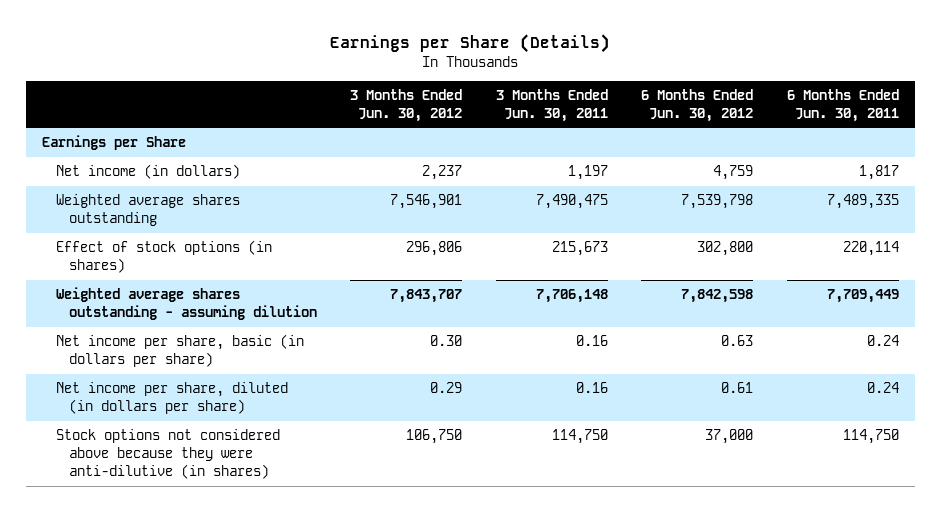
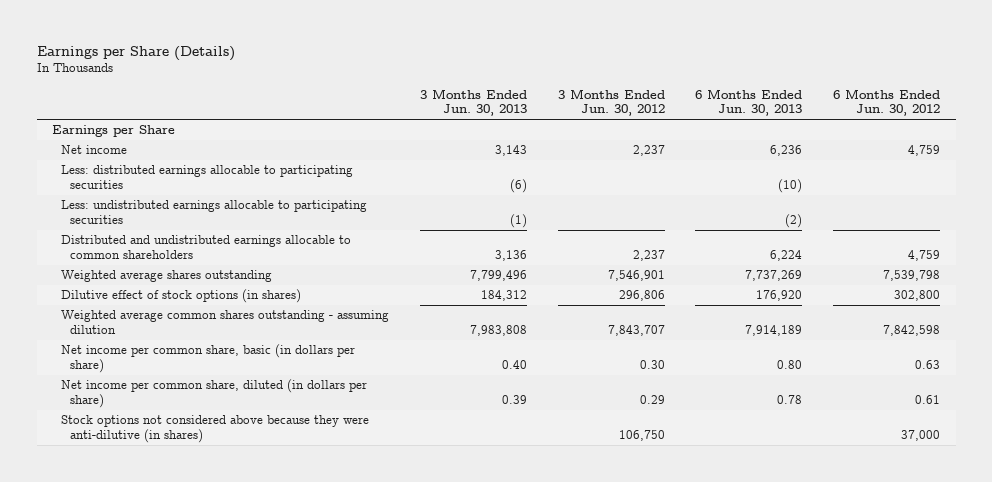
[495,88,608,122] 3 Months Ended Jun. 30, 2011 -> none
[786,88,899,122] 6 Months Ended Jun. 30, 2011 -> none
none -> [419,88,527,117] 3 Months Ended Jun. 30, 2013
none -> [695,88,803,117] 6 Months Ended Jun. 30, 2013
none -> [60,145,127,155] Net income
none -> [60,165,353,189] Less: distributed earnings allocable to participating securities
none -> [60,200,367,224] Less: undistributed earnings allocable to participating securities
[55,164,240,180] Net income (in dollars) -> [60,235,351,259] Distributed and undistributed earnings allocable to common shareholders
[55,240,272,274] Effect of stock options (in shares) -> [60,289,301,304] Dilutive effect of stock options (in shares)
[55,287,317,321] Weighted average shares outstanding - assuming dilution -> [60,310,389,334] Weighted average common shares outstanding - assuming dilution
[55,334,304,368] Net income per share, basic (in dollars per share) -> [60,344,355,373] Net income per common share, basic (in dollars per share)
[55,382,288,415] Net income per share, diluted (in dollars per share) -> [60,379,367,408] Net income per common share, diluted (in dollars per share)

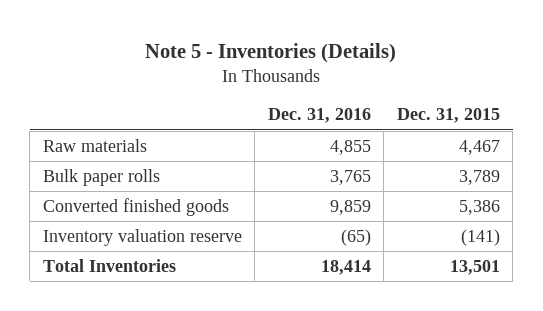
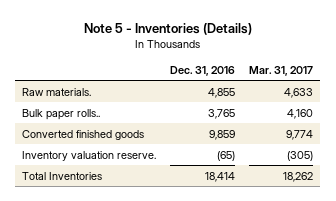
[396,108,500,124] Dec. 31, 2015 -> none
none -> [249,65,314,76] Mar. 31, 2017
[42,138,147,152] Raw materials -> [22,87,92,96] Raw materials.
[42,168,160,186] Bulk paper rolls -> [22,108,101,120] Bulk paper rolls..
[42,228,242,246] Inventory valuation reserve -> [22,150,157,161] Inventory valuation reserve.

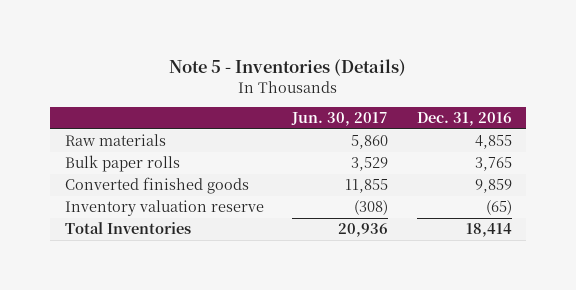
[249,65,314,76] Mar. 31, 2017 -> none
none -> [291,112,389,127] Jun. 30, 2017
[22,87,92,96] Raw materials. -> [64,134,166,147] Raw materials
[22,108,101,120] Bulk paper rolls.. -> [64,155,180,173] Bulk paper rolls
[22,150,157,161] Inventory valuation reserve. -> [64,200,264,217] Inventory valuation reserve

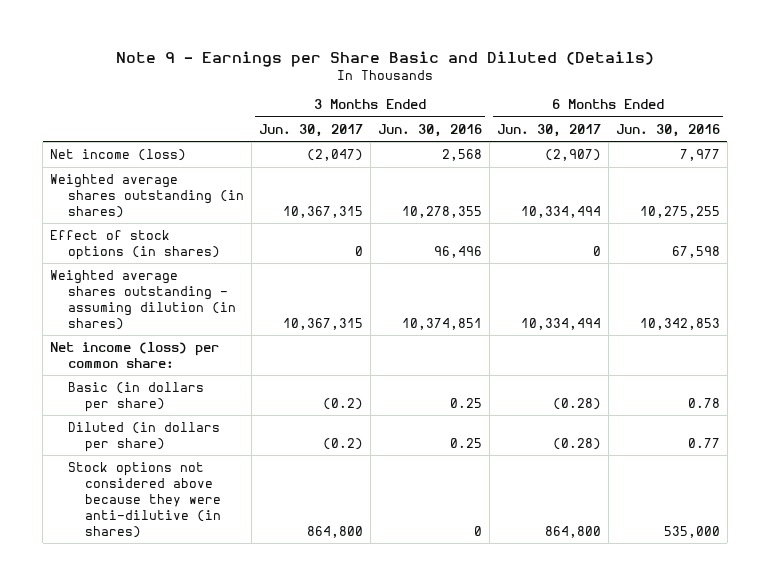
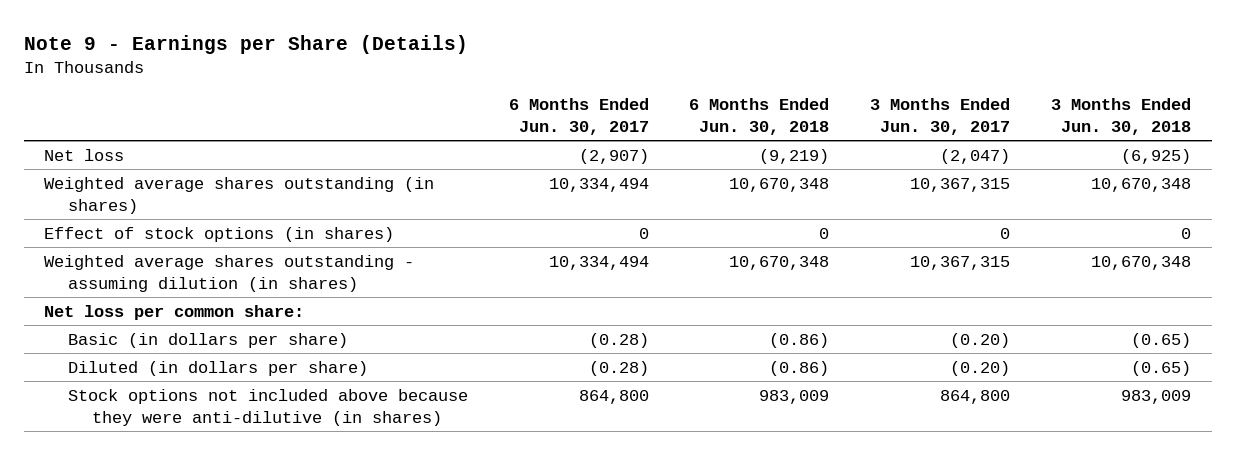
[116,50,655,67] Note 9 - Earnings per Share Basic and Diluted (Details) -> [23,35,468,55] Note 9 - Earnings per Share (Details)
[377,124,482,138] Jun. 30, 2016 -> none
[615,124,720,138] Jun. 30, 2016 -> none
none -> [689,98,830,136] 6 Months Ended Jun. 30, 2018
none -> [1051,98,1192,136] 3 Months Ended Jun. 30, 2018
[50,149,187,162] Net income (loss) -> [43,148,124,161] Net loss
[50,342,220,368] Net income (loss) per common share: -> [43,304,304,320] Net loss per common share:
[322,397,363,410] (0.2) -> [950,332,1011,348] (0.20)
[322,437,363,450] (0.2) -> [950,360,1011,376] (0.20)
[67,462,222,538] Stock options not considered above because they were anti-dilutive (in shares) -> [67,388,468,426] Stock options not included above because they were anti-dilutive (in shares)

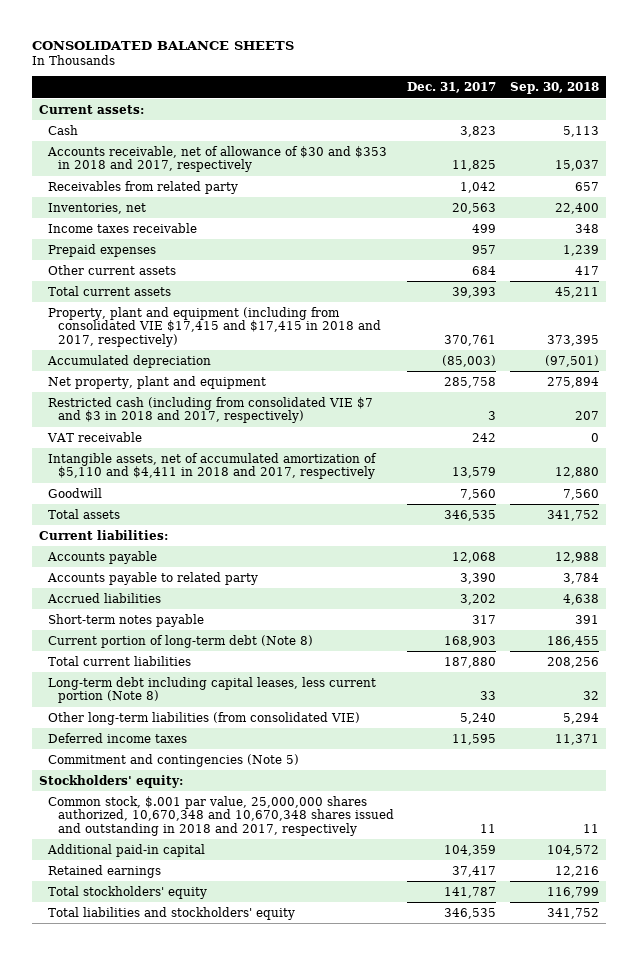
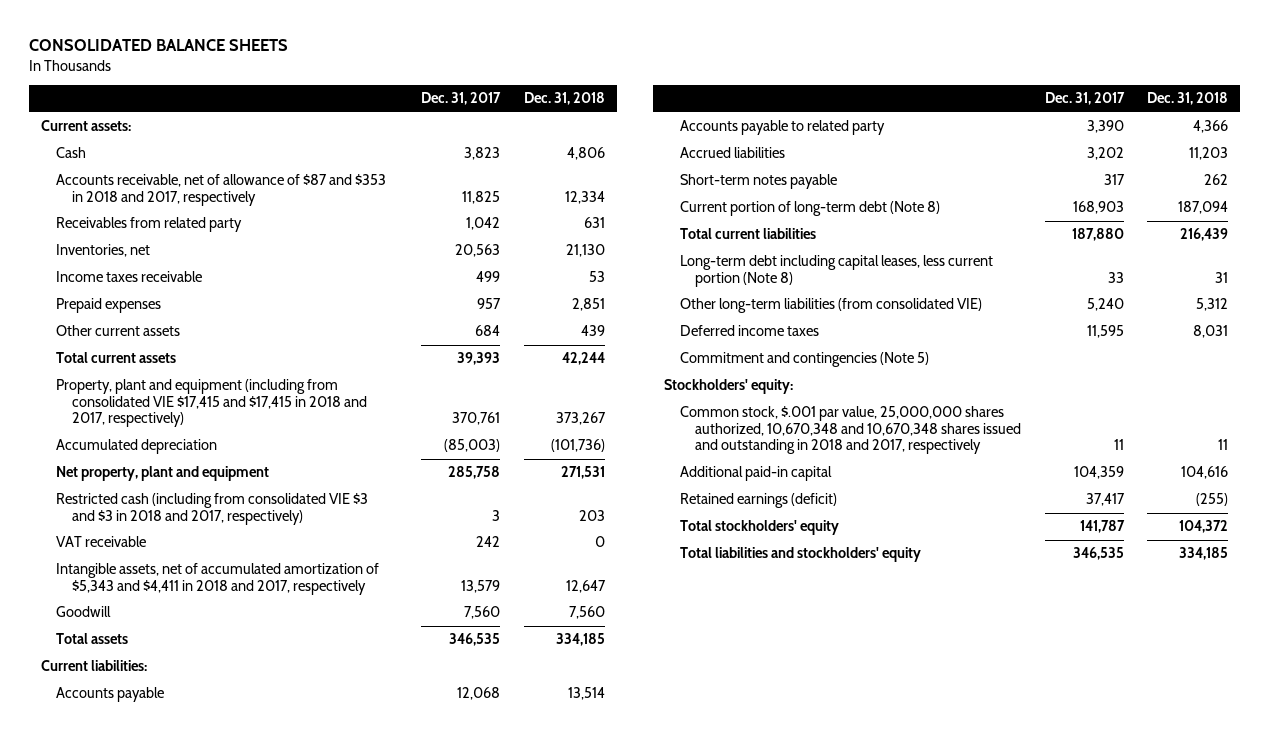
[510,82,600,95] Sep. 30, 2018 -> none
none -> [523,92,605,106] Dec. 31, 2018
[47,145,388,173] Accounts receivable, net of allowance of $30 and $353 in 2018 and 2017, respectively -> [56,174,387,206] Accounts receivable, net of allowance of $87 and $353 in 2018 and 2017, respectively
[48,396,374,424] Restricted cash (including from consolidated VIE $7 and $3 in 2018 and 2017, respectively) -> [56,493,369,525] Restricted cash (including from consolidated VIE $3 and $3 in 2018 and 2017, respectively)
[48,452,378,480] Intangible assets, net of accumulated amortization of $5,110 and $4,411 in 2018 and 2017, respectively -> [56,563,380,595] Intangible assets, net of accumulated amortization of $5,343 and $4,411 in 2018 and 2017, respectively
[48,864,162,878] Retained earnings -> [679,493,837,509] Retained earnings (deficit)

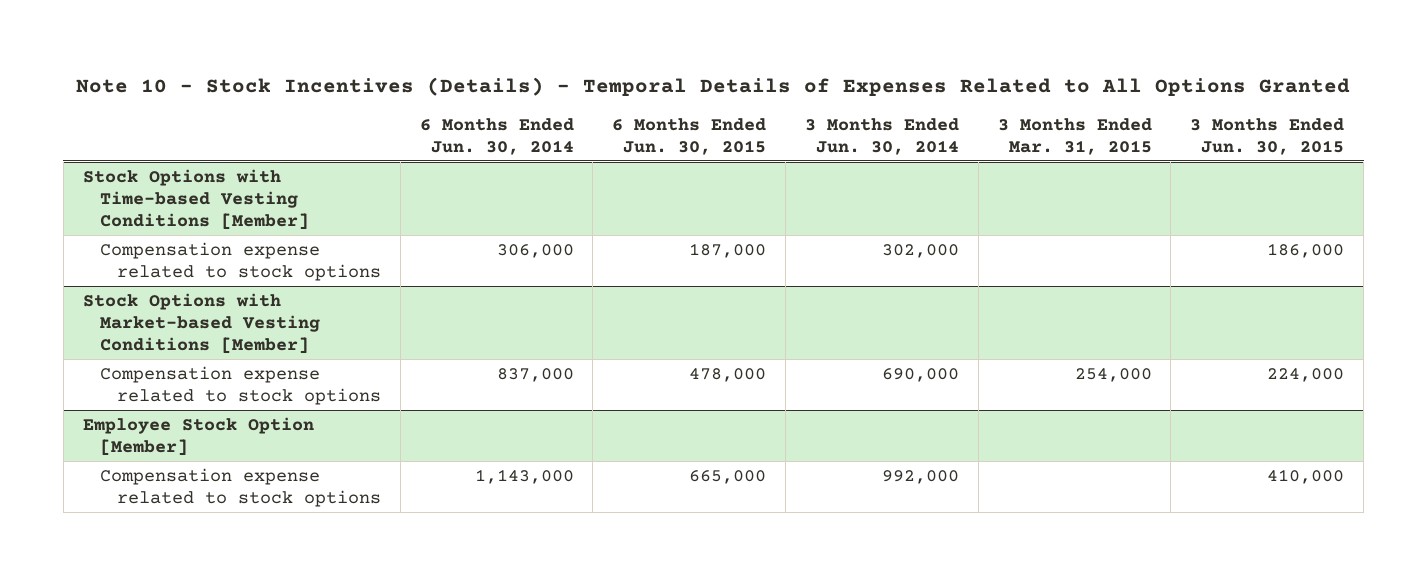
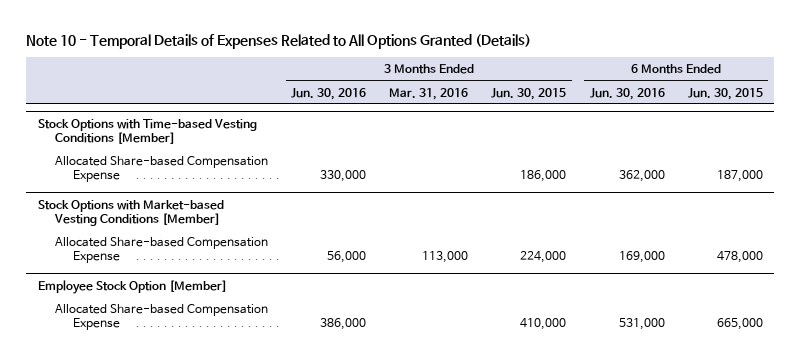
[76,76,1351,96] Note 10 - Stock Incentives (Details) - Temporal Details of Expenses Related to All Options Granted -> [26,34,532,50] Note 10 - Temporal Details of Expenses Related to All Options Granted (Details)
[419,117,574,155] 6 Months Ended Jun. 30, 2014 -> none
[804,117,959,155] 3 Months Ended Jun. 30, 2014 -> none
[997,117,1152,155] 3 Months Ended Mar. 31, 2015 -> none
none -> [291,87,367,100] Jun. 30, 2016
none -> [389,87,469,100] Mar. 31, 2016
none -> [589,87,665,100] Jun. 30, 2016
[99,241,381,281] Compensation expense related to stock options -> [55,155,269,182] Allocated Share-based Compensation Expense
[99,365,381,405] Compensation expense related to stock options -> [55,236,269,263] Allocated Share-based Compensation Expense
[99,467,381,507] Compensation expense related to stock options -> [55,303,269,330] Allocated Share-based Compensation Expense

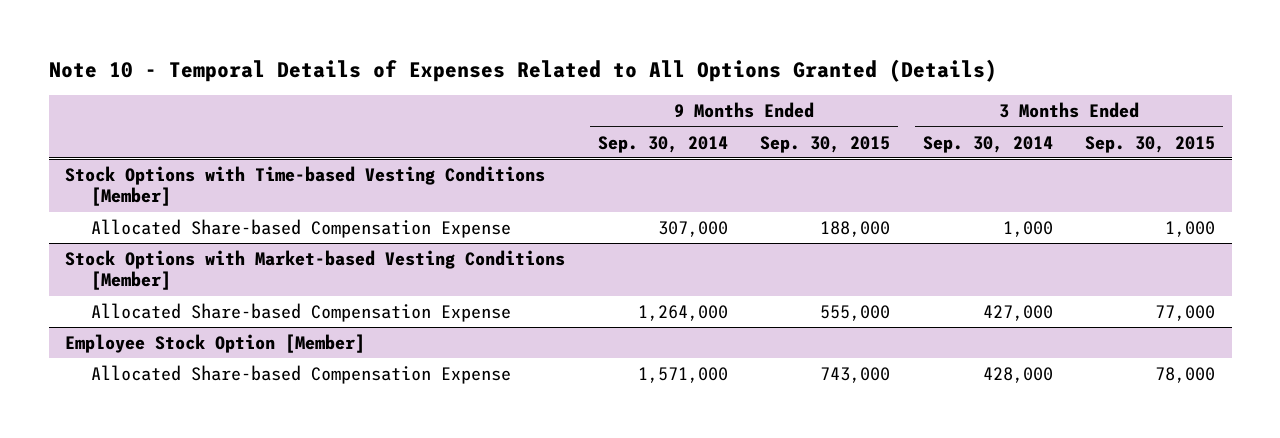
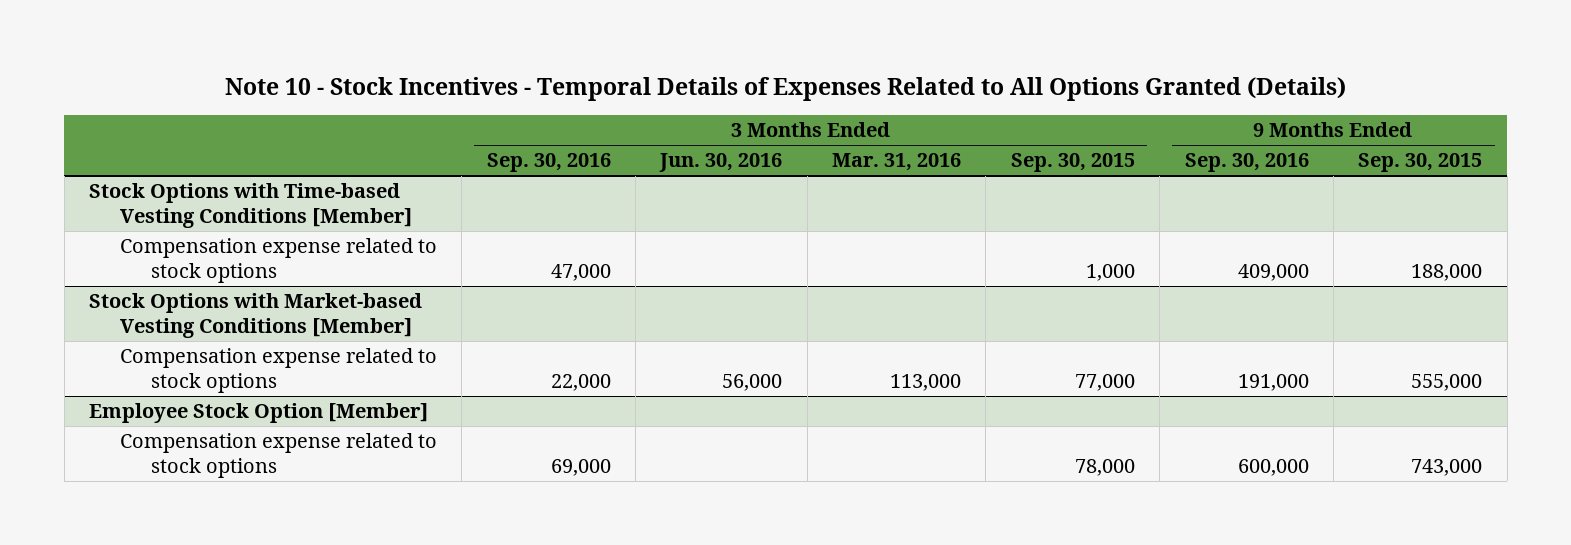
[48,59,997,83] Note 10 - Temporal Details of Expenses Related to All Options Granted (Details) -> [224,77,1346,102] Note 10 - Stock Incentives - Temporal Details of Expenses Related to All Options Granted (Details)
[597,135,728,153] Sep. 30, 2014 -> none
[922,135,1053,153] Sep. 30, 2014 -> none
none -> [486,153,611,173] Sep. 30, 2016
none -> [659,153,783,173] Jun. 30, 2016
none -> [832,153,962,172] Mar. 31, 2016
none -> [1184,153,1309,173] Sep. 30, 2016
[90,219,511,239] Allocated Share-based Compensation Expense -> [119,238,437,283] Compensation expense related to stock options
[90,303,511,323] Allocated Share-based Compensation Expense -> [119,348,437,393] Compensation expense related to stock options
[90,365,511,385] Allocated Share-based Compensation Expense -> [119,433,437,478] Compensation expense related to stock options

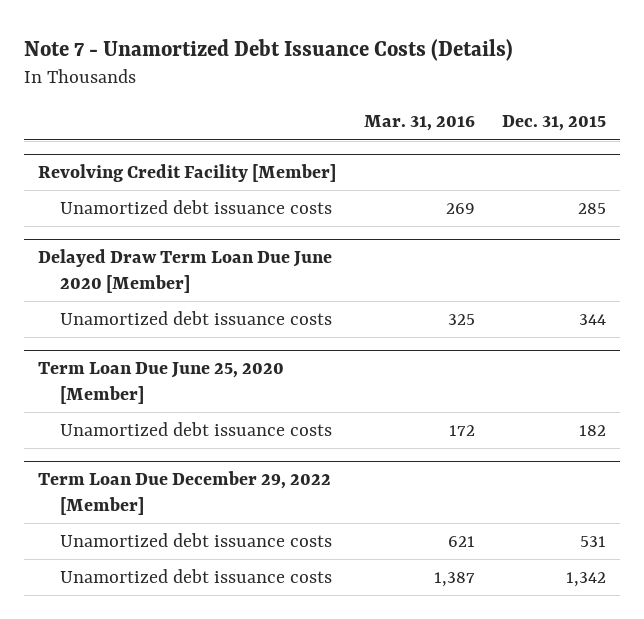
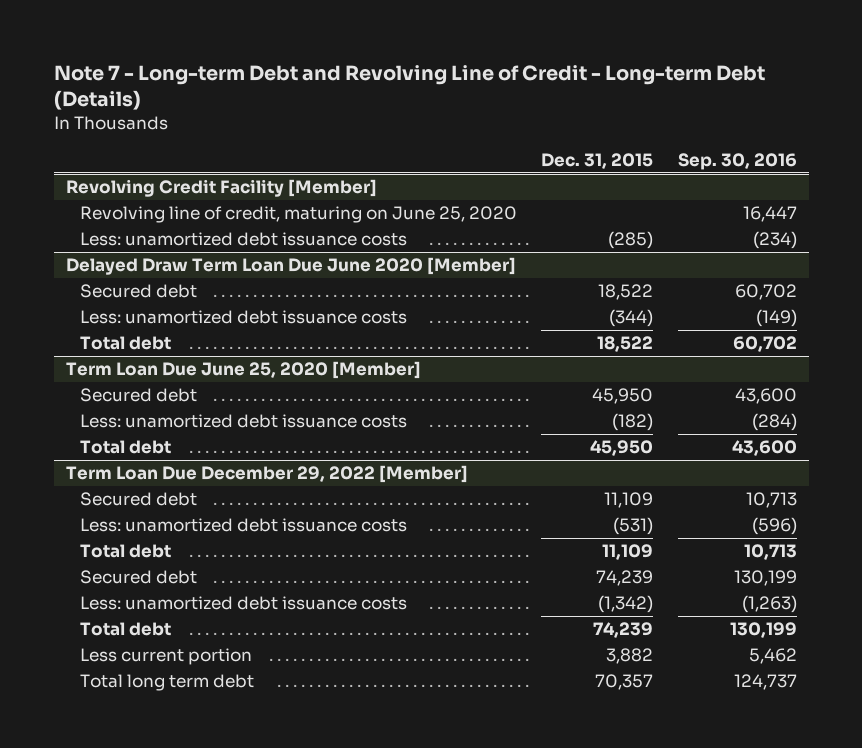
[24,38,514,61] Note 7 - Unamortized Debt Issuance Costs (Details) -> [53,65,765,111] Note 7 - Long-term Debt and Revolving Line of Credit - Long-term Debt (Details)
[363,115,475,132] Mar. 31, 2016 -> none
none -> [677,152,797,170] Sep. 30, 2016
none -> [80,206,518,224] Revolving line of credit, maturing on June 25, 2020
[60,199,333,214] Unamortized debt issuance costs -> [80,232,408,247] Less: unamortized debt issuance costs
[578,202,607,214] 285 -> [608,231,654,250] (285)
none -> [80,284,198,299] Secured debt
[60,310,333,325] Unamortized debt issuance costs -> [80,310,408,325] Less: unamortized debt issuance costs
[579,313,607,325] 344 -> [609,309,654,328] (344)
none -> [80,336,172,351] Total debt
none -> [80,388,198,403] Secured debt
[60,421,333,436] Unamortized debt issuance costs -> [80,414,408,429] Less: unamortized debt issuance costs
[579,424,607,436] 182 -> [612,413,654,432] (182)
none -> [80,440,172,455] Total debt
none -> [80,492,198,507] Secured debt
[60,532,333,547] Unamortized debt issuance costs -> [80,518,408,533] Less: unamortized debt issuance costs
[580,535,607,547] 531 -> [613,517,654,536] (531)
none -> [80,544,172,559] Total debt
none -> [80,570,198,585] Secured debt
[60,568,333,583] Unamortized debt issuance costs -> [80,596,408,611] Less: unamortized debt issuance costs
[566,571,607,587] 1,342 -> [598,595,654,614] (1,342)
none -> [80,622,172,637] Total debt
none -> [80,648,253,666] Less current portion
none -> [80,674,255,692] Total long term debt

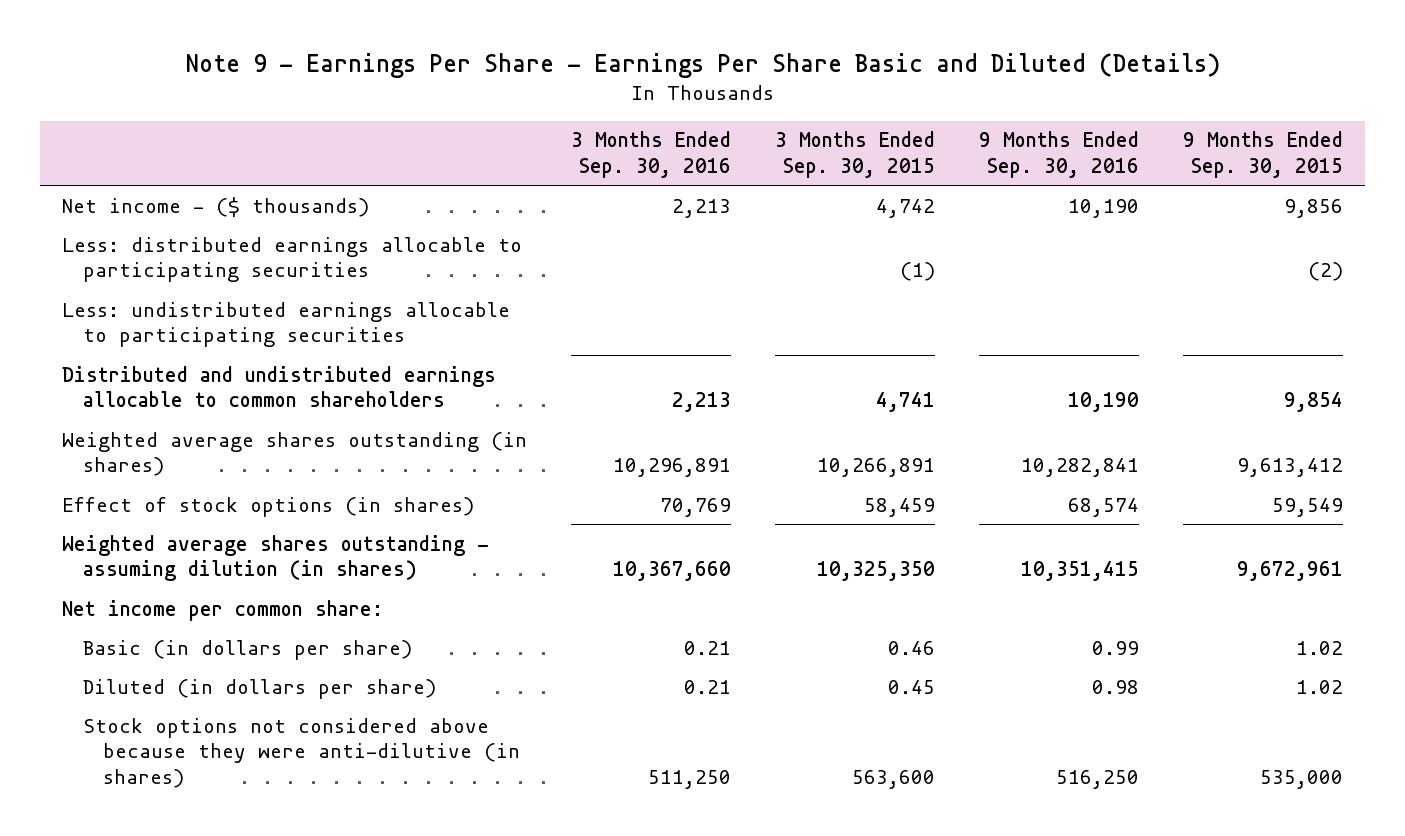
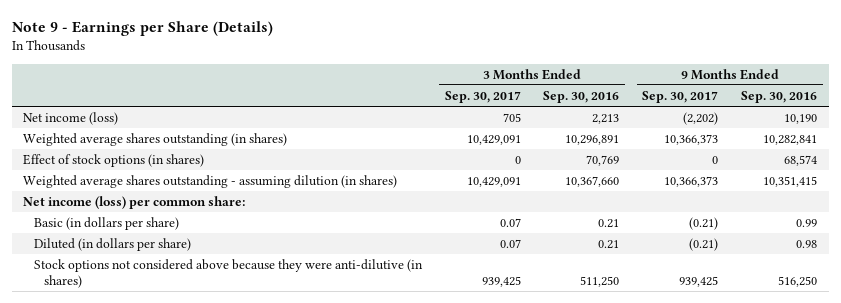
[185,52,1220,78] Note 9 - Earnings Per Share - Earnings Per Share Basic and Diluted (Details) -> [11,21,273,37] Note 9 - Earnings per Share (Details)
[775,131,936,178] 3 Months Ended Sep. 30, 2015 -> none
[1183,131,1344,178] 9 Months Ended Sep. 30, 2015 -> none
none -> [444,90,521,103] Sep. 30, 2017
none -> [642,90,719,103] Sep. 30, 2017
[61,236,522,283] Less: distributed earnings allocable to participating securities -> none
[61,301,510,348] Less: undistributed earnings allocable to participating securities -> none
[61,365,496,408] Distributed and undistributed earnings allocable to common shareholders -> none
[61,196,369,217] Net income - ($ thousands) -> [23,111,119,125] Net income (loss)
[61,599,383,621] Net income per common share: -> [23,195,246,209] Net income (loss) per common share:

